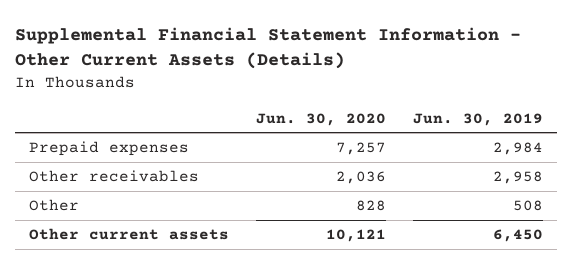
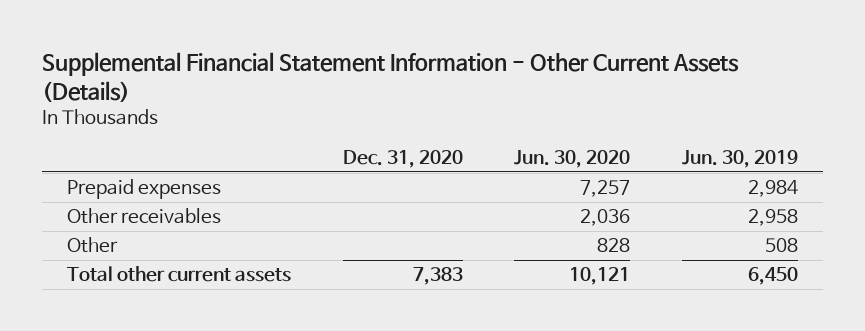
none -> [342,149,463,168] Dec. 31, 2020
[28,228,229,241] Other current assets -> [67,266,292,283] Total other current assets

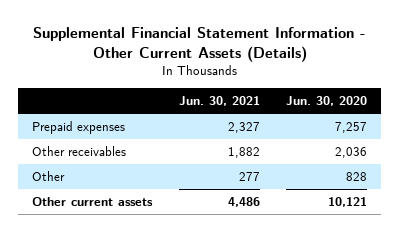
[342,149,463,168] Dec. 31, 2020 -> none
[681,149,798,168] Jun. 30, 2019 -> none
none -> [178,96,260,107] Jun. 30, 2021
[67,266,292,283] Total other current assets -> [31,197,153,207] Other current assets

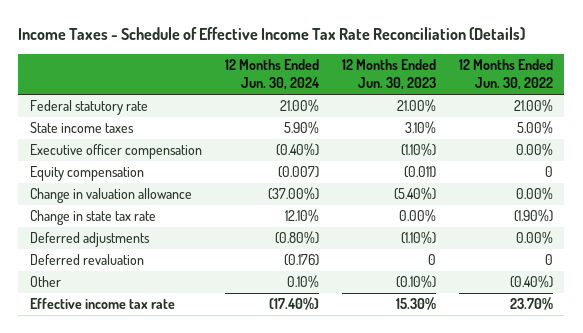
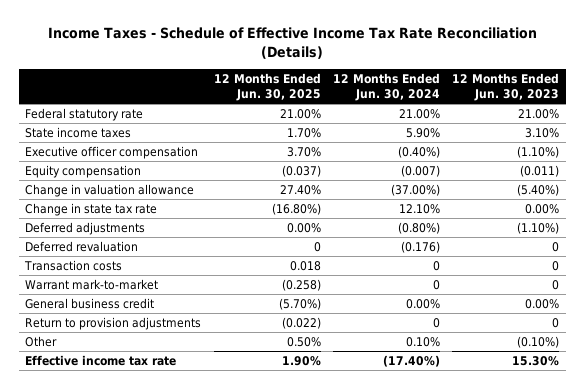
[458,59,553,91] 12 Months Ended Jun. 30, 2022 -> none
none -> [213,72,321,102] 12 Months Ended Jun. 30, 2025
none -> [24,260,123,272] Transaction costs
none -> [25,279,159,291] Warrant mark-to-market
none -> [25,298,155,310] General business credit
none -> [25,317,202,331] Return to provision adjustments

